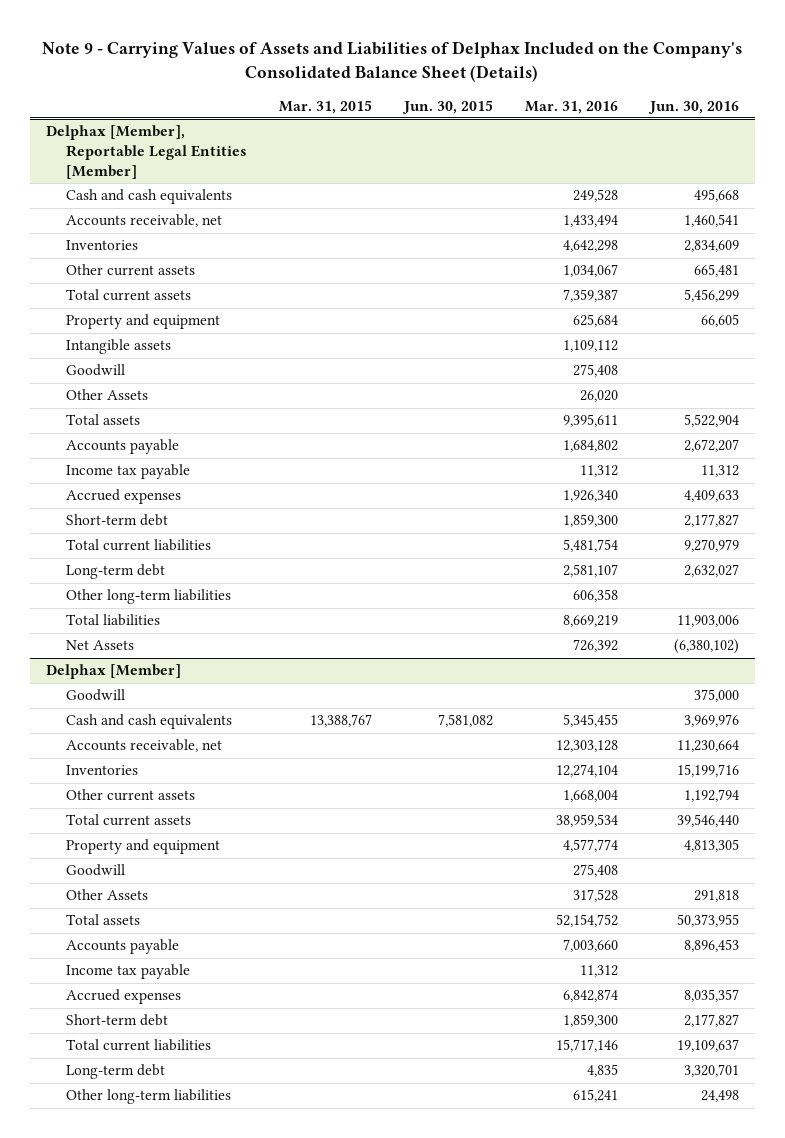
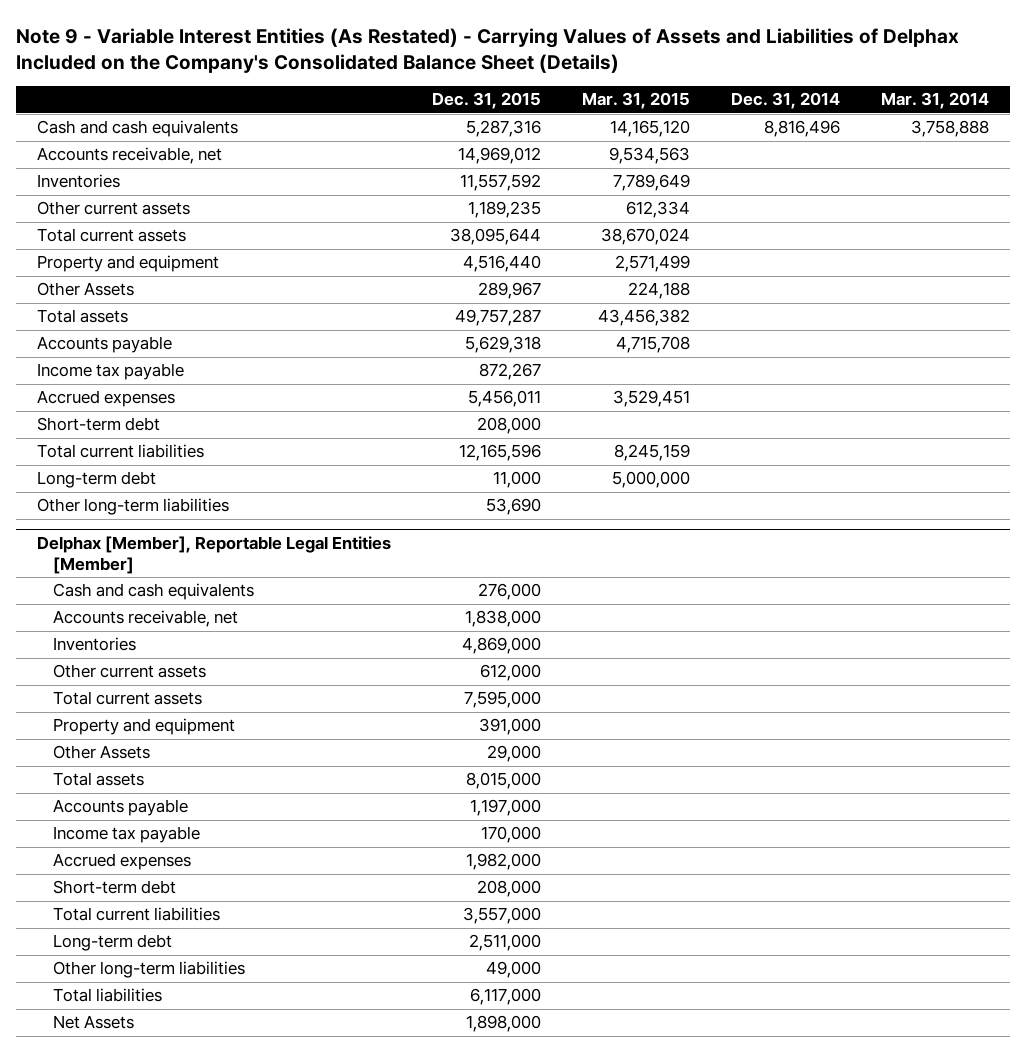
[42,41,743,82] Note 9 - Carrying Values of Assets and Liabilities of Delphax Included on the Company's Consolidated Balance Sheet (Details) -> [16,27,960,74] Note 9 - Variable Interest Entities (As Restated) - Carrying Values of Assets and Liabilities of Delphax Included on the Company's Consolidated Balance Sheet (Details)
[401,99,493,114] Jun. 30, 2015 -> none
[524,100,618,114] Mar. 31, 2016 -> none
[647,100,739,114] Jun. 30, 2016 -> none
none -> [432,92,542,110] Dec. 31, 2015
none -> [731,92,841,110] Dec. 31, 2014
none -> [881,92,990,110] Mar. 31, 2014
none -> [37,120,239,138] Cash and cash equivalents
none -> [37,147,223,165] Accounts receivable, net
none -> [37,174,121,189] Inventories
none -> [37,201,191,216] Other current assets
none -> [37,228,187,243] Total current assets
none -> [37,255,220,273] Property and equipment
none -> [37,282,135,297] Other Assets
none -> [37,309,129,324] Total assets
none -> [37,336,173,354] Accounts payable
none -> [37,363,185,381] Income tax payable
none -> [37,390,176,408] Accrued expenses
none -> [37,417,161,432] Short-term debt
none -> [37,444,205,459] Total current liabilities
none -> [37,471,157,489] Long-term debt
none -> [37,498,230,516] Other long-term liabilities
[65,339,171,355] Intangible assets -> none
[65,364,125,377] Goodwill -> none
[46,664,182,680] Delphax [Member] -> none
[65,689,125,702] Goodwill -> none
[65,714,232,730] Cash and cash equivalents -> none
[65,739,222,753] Accounts receivable, net -> none
[65,765,138,776] Inventories -> none
[65,789,195,802] Other current assets -> none
[65,814,191,827] Total current assets -> none
[65,839,220,855] Property and equipment -> none
[65,864,125,877] Goodwill -> none
[65,889,148,901] Other Assets -> none
[65,914,140,926] Total assets -> none
[65,939,179,955] Accounts payable -> none
[65,964,190,980] Income tax payable -> none
[65,989,181,1005] Accrued expenses -> none
[65,1014,168,1027] Short-term debt -> none
[65,1039,211,1052] Total current liabilities -> none
[65,1064,165,1080] Long-term debt -> none
[65,1089,231,1105] Other long-term liabilities -> none

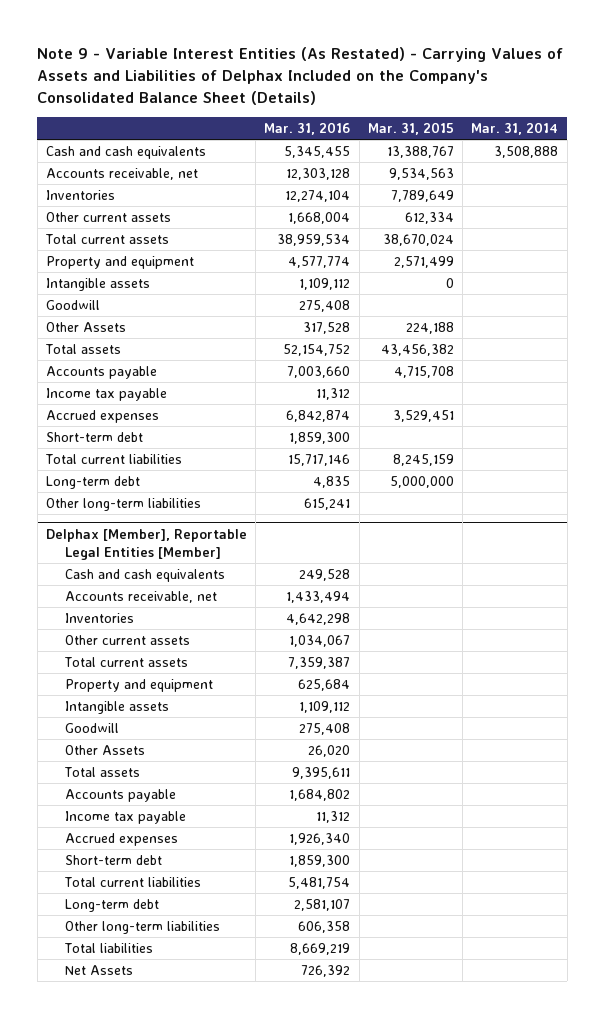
[432,92,542,110] Dec. 31, 2015 -> none
[731,92,841,110] Dec. 31, 2014 -> none
none -> [264,121,351,135] Mar. 31, 2016
[610,120,691,138] 14,165,120 -> [386,145,454,158] 13,388,767
[911,120,990,138] 3,758,888 -> [494,145,559,158] 3,508,888
none -> [45,277,150,291] Intangible assets
none -> [45,299,100,310] Goodwill
none -> [65,700,170,714] Intangible assets
none -> [65,722,120,733] Goodwill

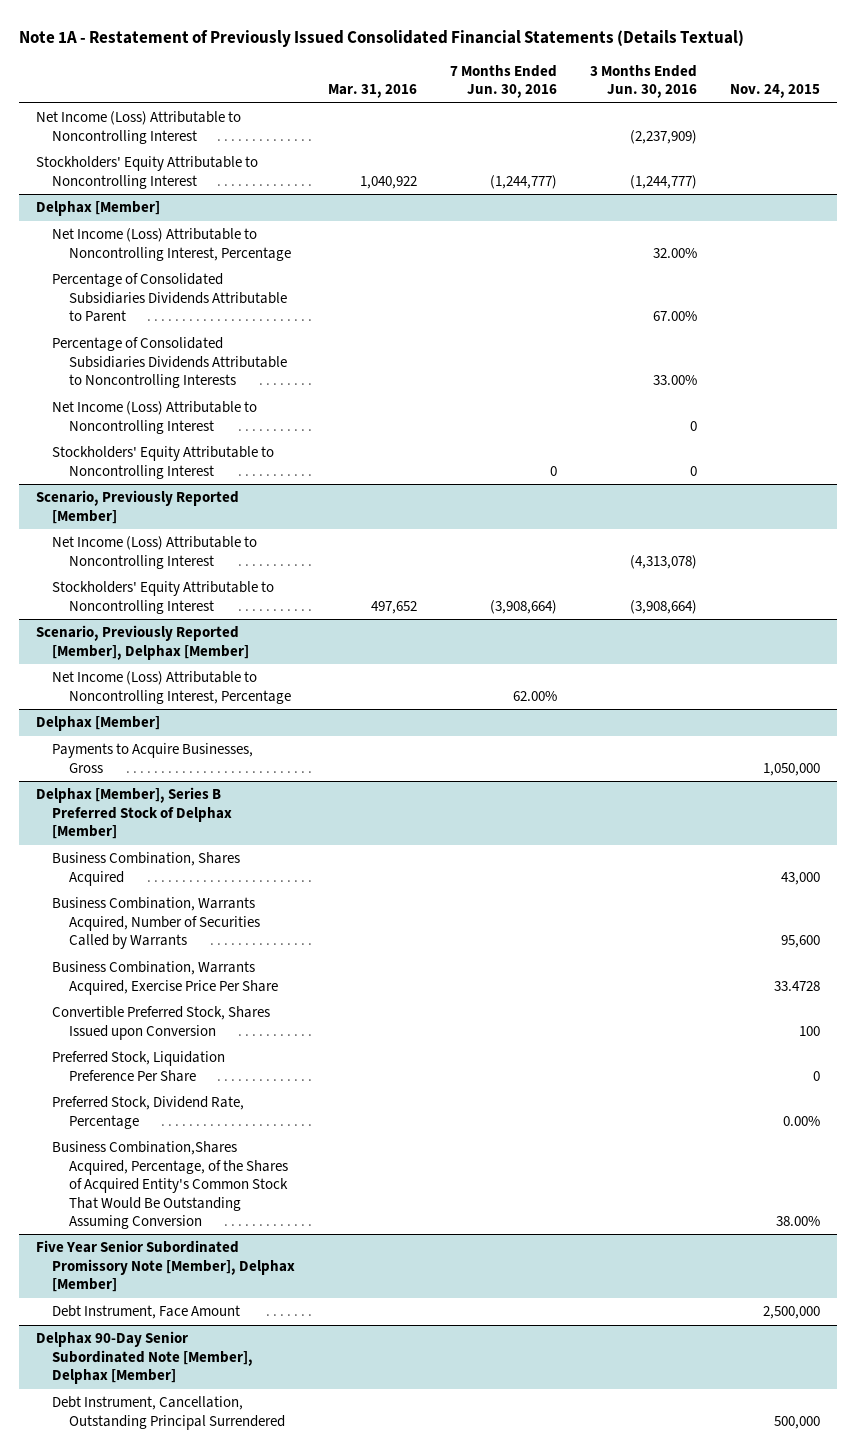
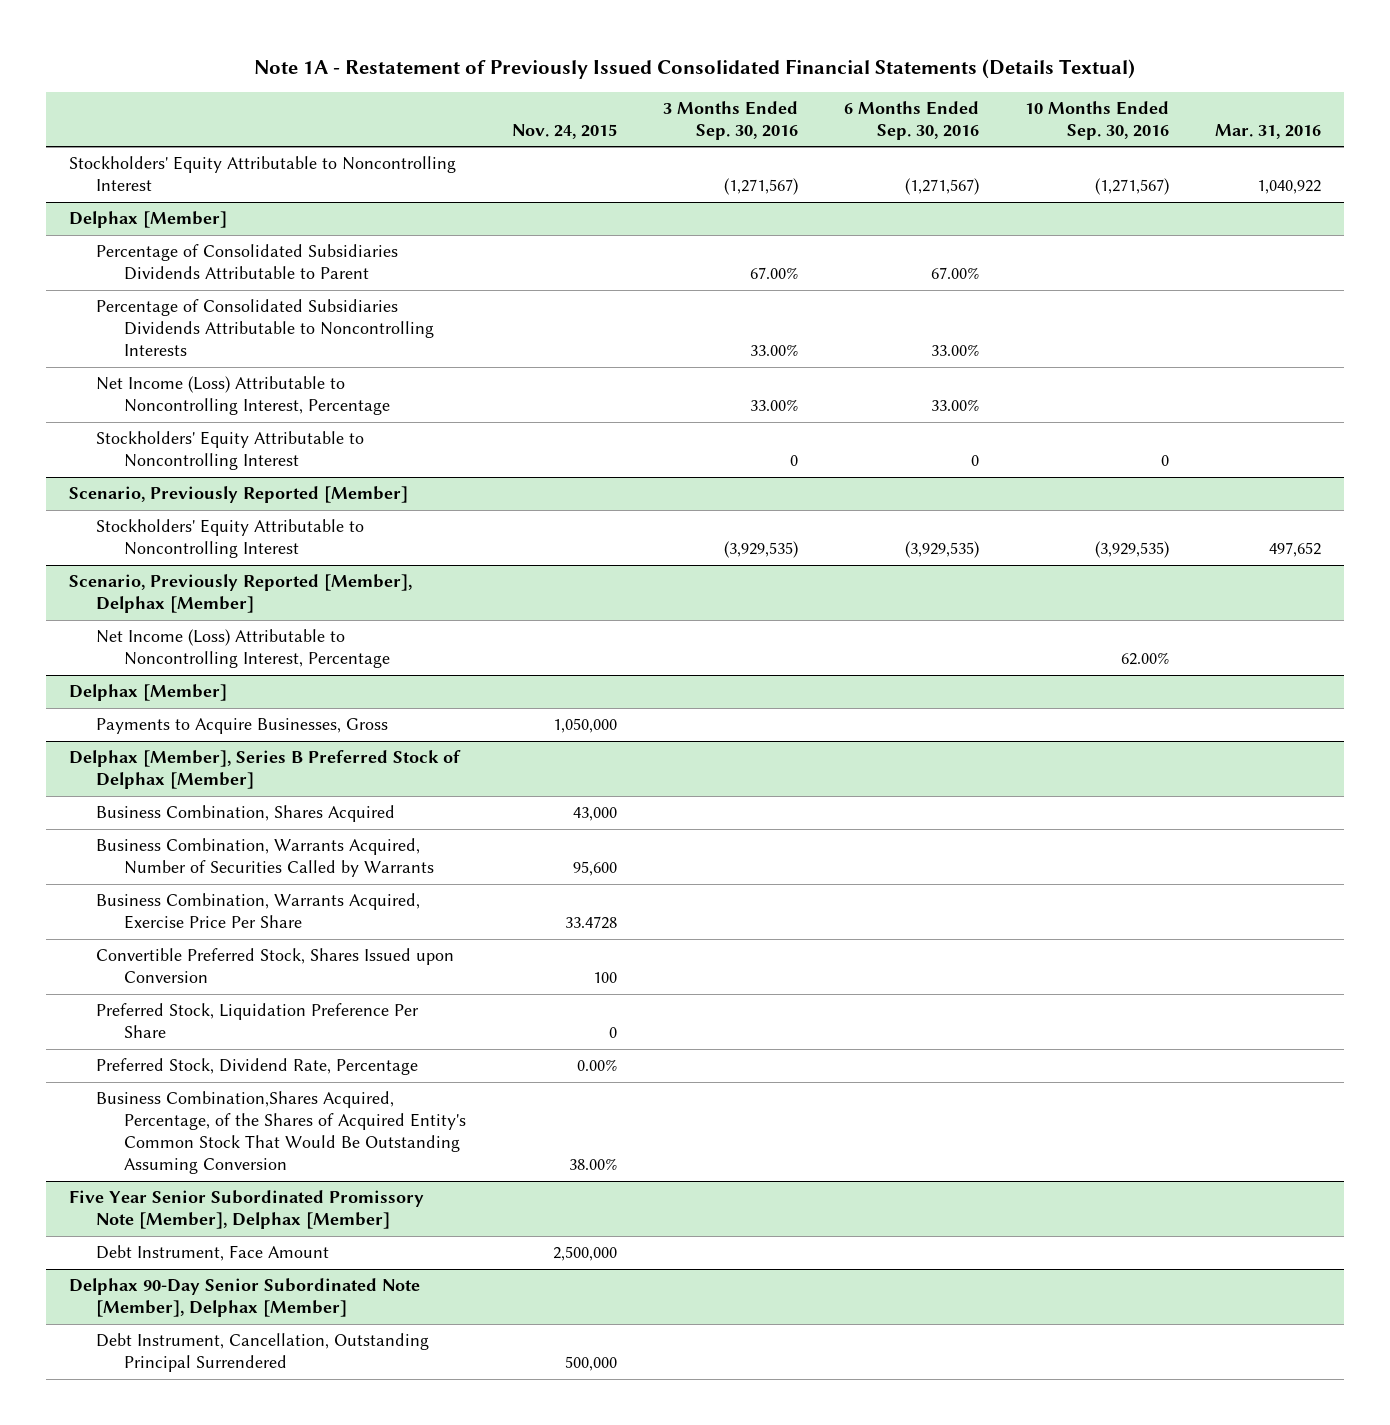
[450,64,558,99] 7 Months Ended Jun. 30, 2016 -> none
[590,64,698,99] 3 Months Ended Jun. 30, 2016 -> none
none -> [662,100,798,140] 3 Months Ended Sep. 30, 2016
none -> [843,100,979,140] 6 Months Ended Sep. 30, 2016
none -> [1024,100,1169,140] 10 Months Ended Sep. 30, 2016
[35,111,241,144] Net Income (Loss) Attributable to Noncontrolling Interest -> none
[52,401,258,434] Net Income (Loss) Attributable to Noncontrolling Interest -> none
[52,228,291,261] Net Income (Loss) Attributable to Noncontrolling Interest, Percentage -> [96,376,390,416] Net Income (Loss) Attributable to Noncontrolling Interest, Percentage
[52,536,258,569] Net Income (Loss) Attributable to Noncontrolling Interest -> none

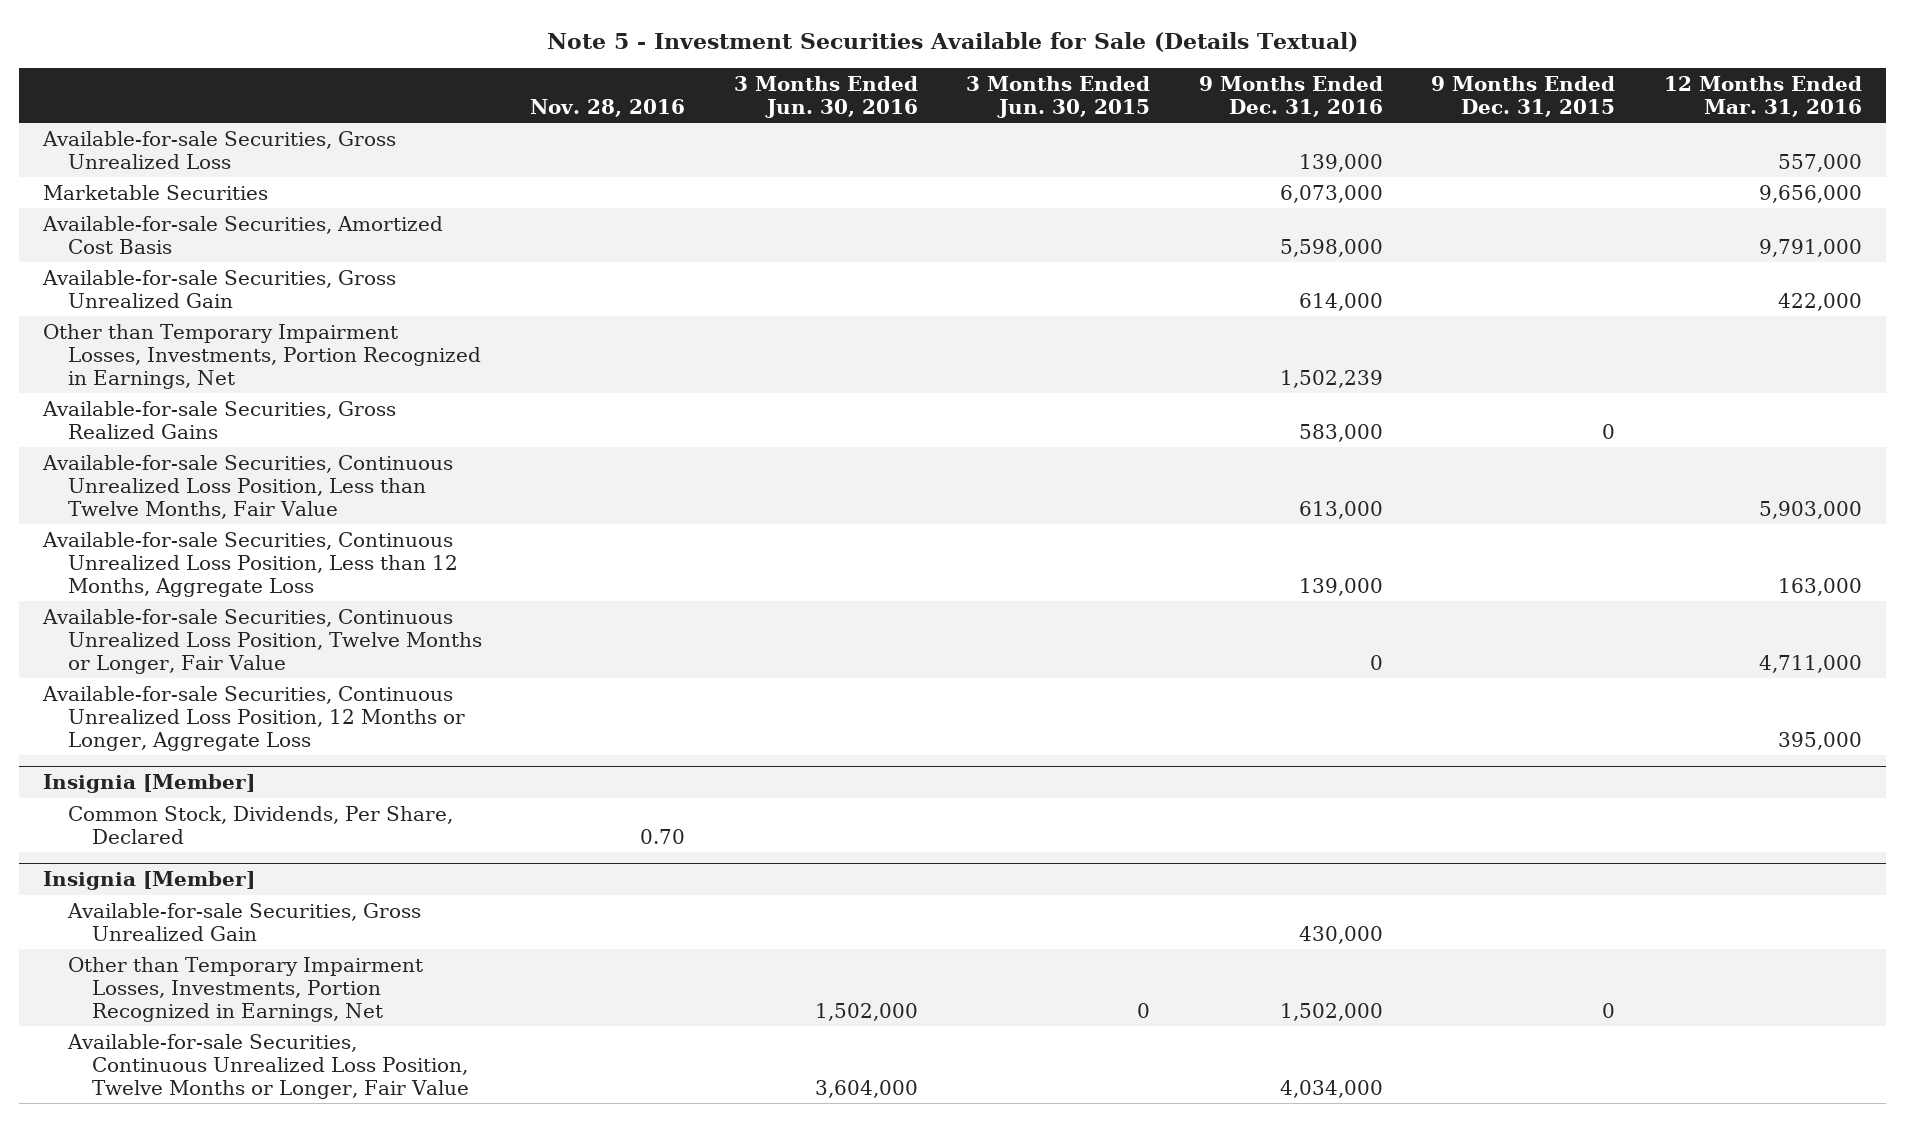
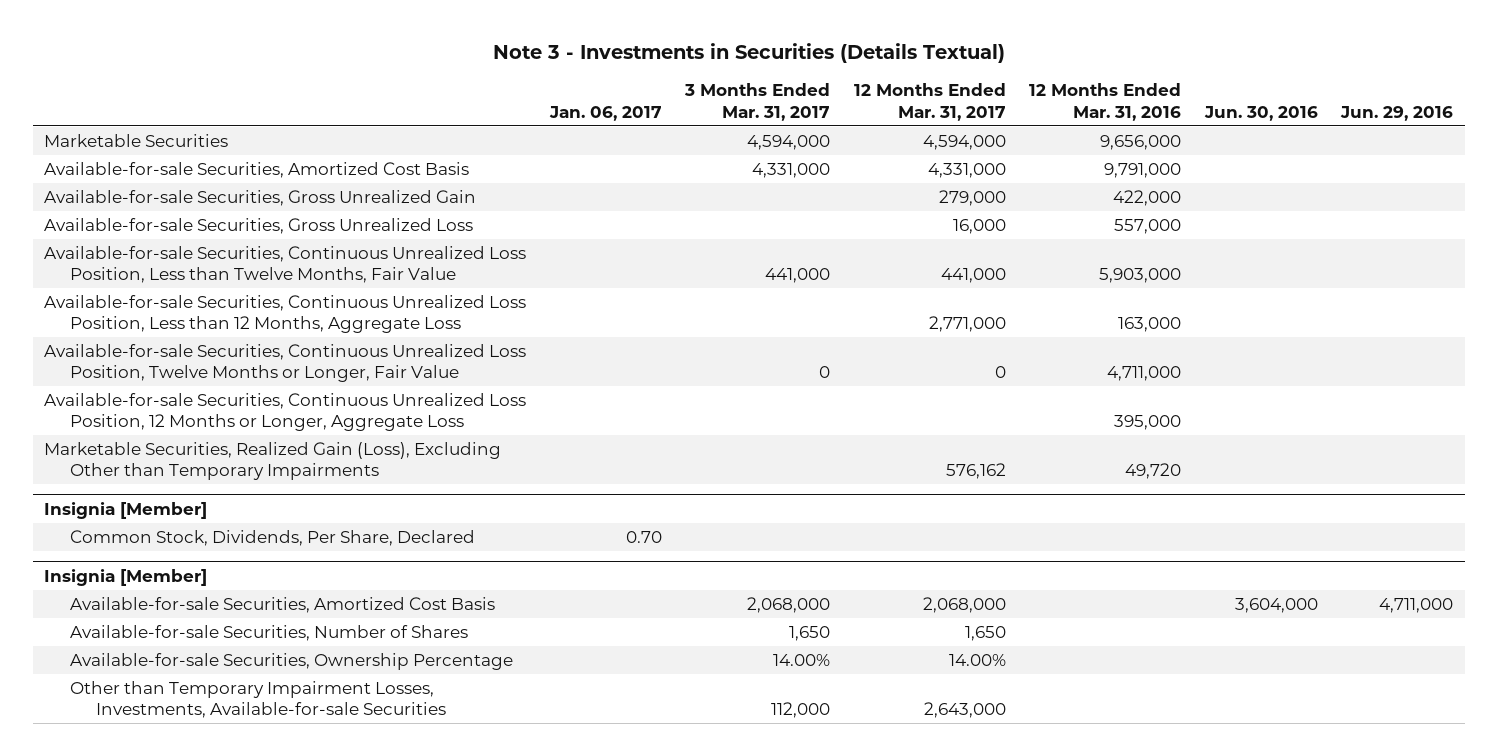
[547,31,1359,52] Note 5 - Investment Securities Available for Sale (Details Textual) -> [492,43,1005,64] Note 3 - Investments in Securities (Details Textual)
[530,98,686,117] Nov. 28, 2016 -> none
[733,75,918,118] 3 Months Ended Jun. 30, 2016 -> none
[966,75,1151,118] 3 Months Ended Jun. 30, 2015 -> none
[1198,75,1383,117] 9 Months Ended Dec. 31, 2016 -> none
[1431,75,1616,117] 9 Months Ended Dec. 31, 2015 -> none
none -> [548,105,662,121] Jan. 06, 2017
none -> [684,83,831,121] 3 Months Ended Mar. 31, 2017
none -> [853,83,1006,121] 12 Months Ended Mar. 31, 2017
none -> [1203,105,1318,121] Jun. 30, 2016
none -> [1340,105,1454,121] Jun. 29, 2016
[43,323,481,389] Other than Temporary Impairment Losses, Investments, Portion Recognized in Earnings, Net -> none
[42,400,397,439] Available-for-sale Securities, Gross Realized Gains -> none
[42,130,397,169] Available-for-sale Securities, Gross Unrealized Loss -> [44,218,474,235] Available-for-sale Securities, Gross Unrealized Loss
none -> [44,442,502,481] Marketable Securities, Realized Gain (Loss), Excluding Other than Temporary Impairments
[66,902,421,941] Available-for-sale Securities, Gross Unrealized Gain -> none
[67,956,423,1022] Other than Temporary Impairment Losses, Investments, Portion Recognized in Earnings, Net -> none
[66,1033,470,1099] Available-for-sale Securities, Continuous Unrealized Loss Position, Twelve Months or Longer, Fair Value -> none
none -> [70,597,496,614] Available-for-sale Securities, Amortized Cost Basis
none -> [70,625,469,642] Available-for-sale Securities, Number of Shares
none -> [70,653,514,671] Available-for-sale Securities, Ownership Percentage
none -> [70,681,447,719] Other than Temporary Impairment Losses, Investments, Available-for-sale Securities

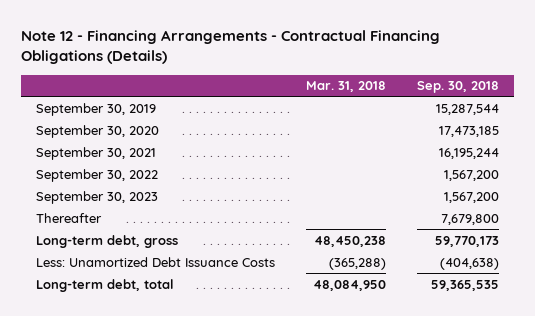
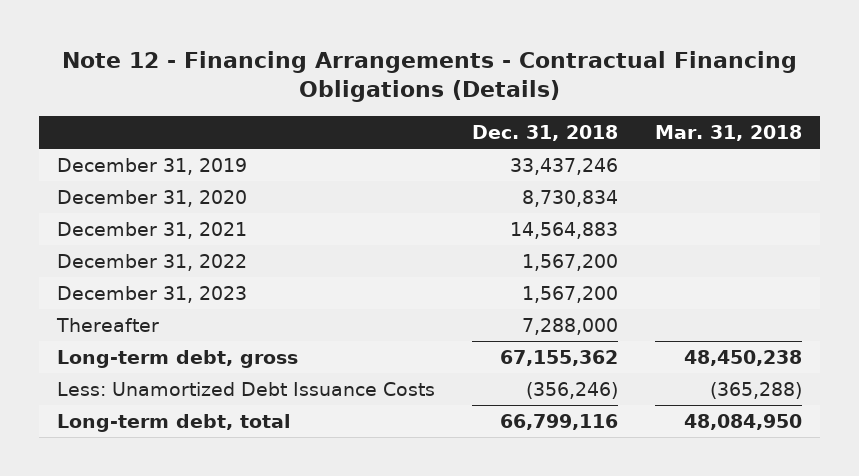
[416,81,499,94] Sep. 30, 2018 -> none
none -> [472,125,619,142] Dec. 31, 2018
[35,102,156,116] September 30, 2019 -> [57,157,248,175] December 31, 2019
[35,124,159,138] September 30, 2020 -> [57,189,248,207] December 31, 2020
[35,146,156,160] September 30, 2021 -> [57,221,248,239] December 31, 2021
[35,168,158,182] September 30, 2022 -> [57,253,248,271] December 31, 2022
[35,190,158,204] September 30, 2023 -> [57,285,248,303] December 31, 2023

